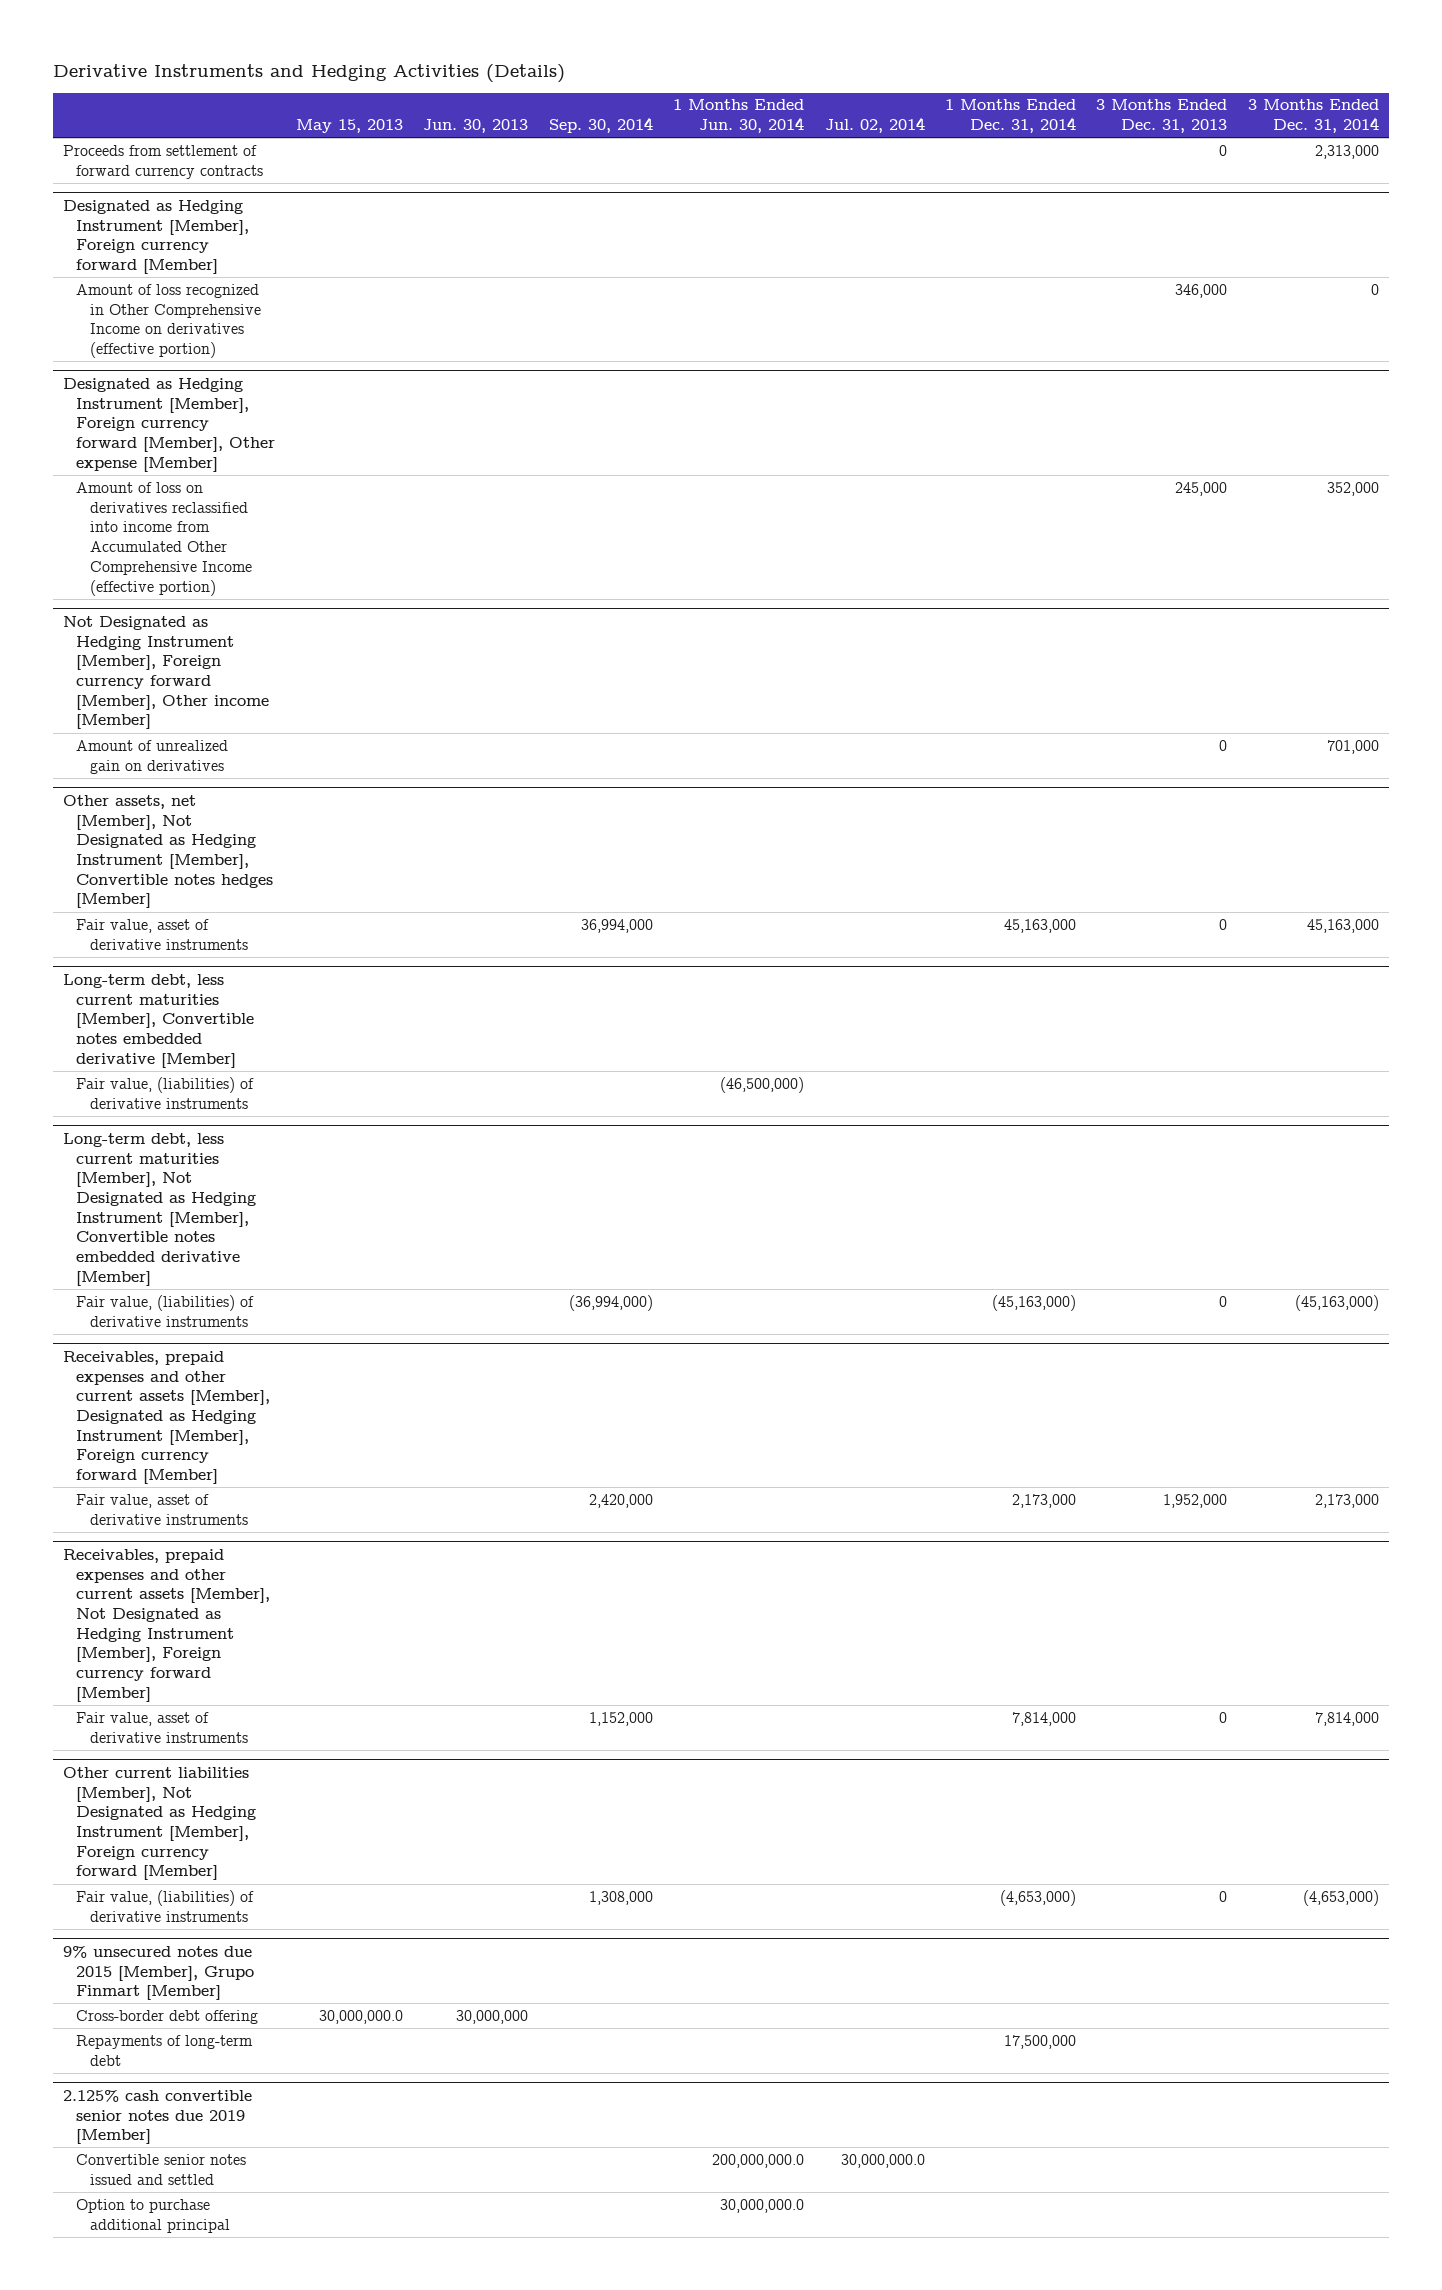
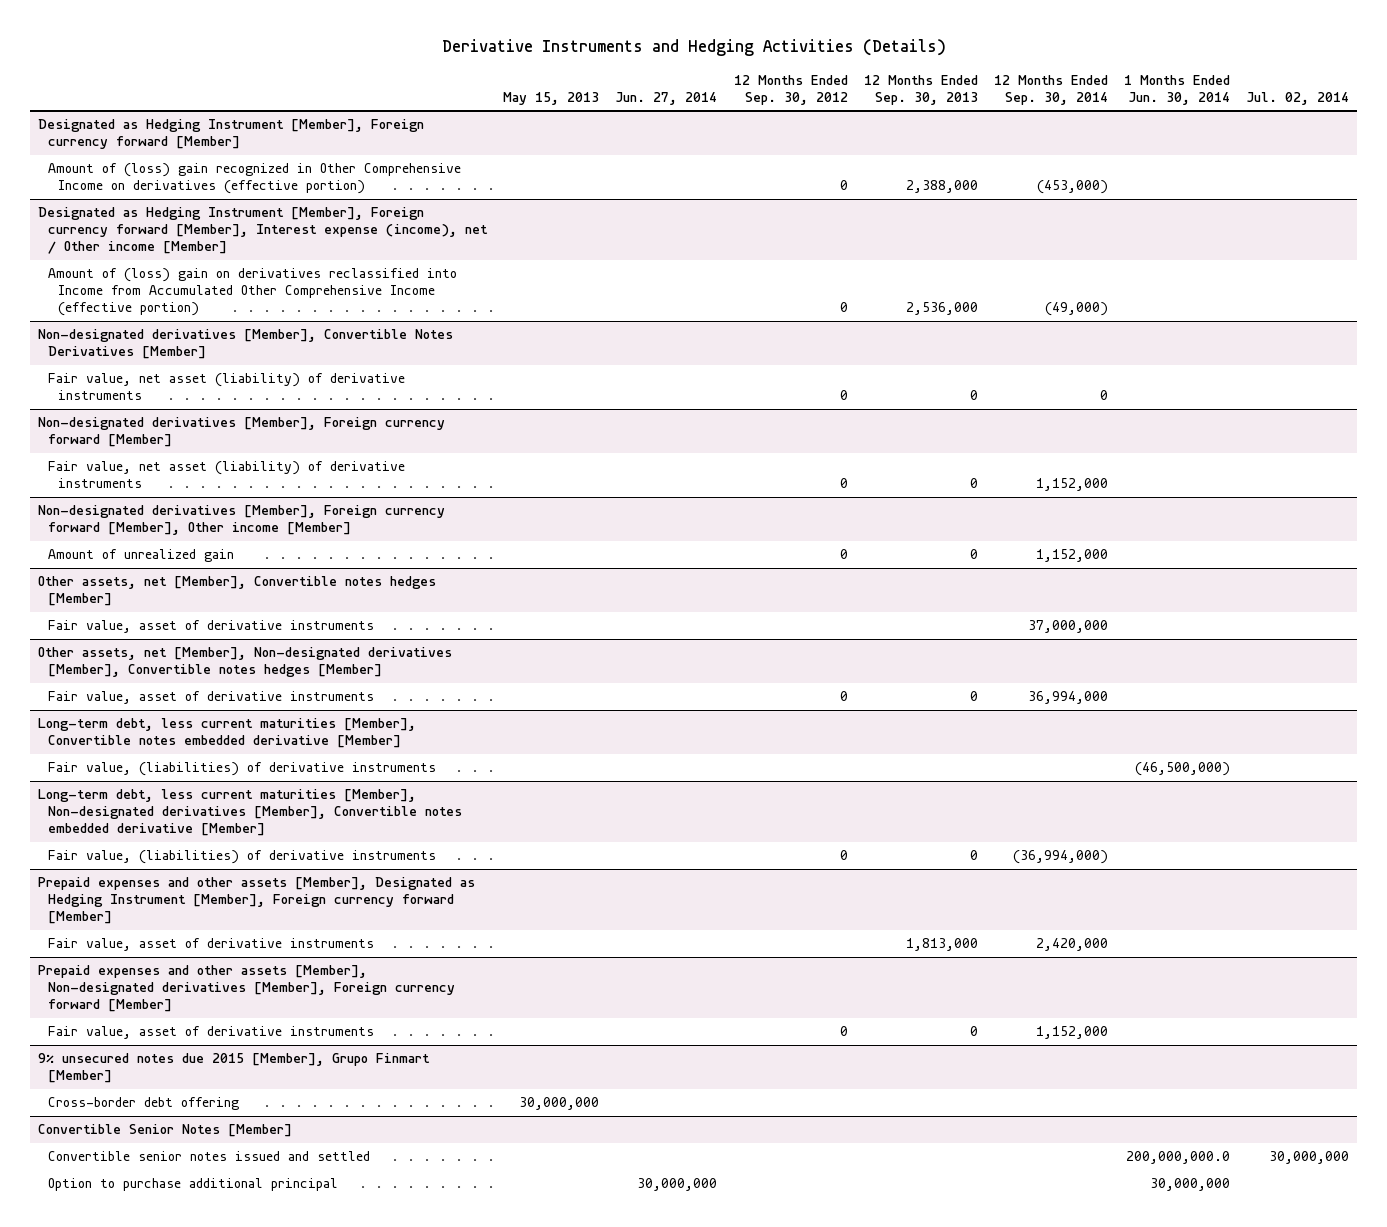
[423,119,529,134] Jun. 30, 2013 -> none
[548,117,653,134] Sep. 30, 2014 -> none
[944,99,1076,134] 1 Months Ended Dec. 31, 2014 -> none
[1096,99,1228,134] 3 Months Ended Dec. 31, 2013 -> none
[1247,99,1379,134] 3 Months Ended Dec. 31, 2014 -> none
none -> [615,91,718,105] Jun. 27, 2014
none -> [733,74,848,105] 12 Months Ended Sep. 30, 2012
none -> [863,74,978,105] 12 Months Ended Sep. 30, 2013
none -> [993,74,1108,105] 12 Months Ended Sep. 30, 2014
[62,144,264,179] Proceeds from settlement of forward currency contracts -> none
[76,283,261,359] Amount of loss recognized in Other Comprehensive Income on derivatives (effective portion) -> [48,163,462,195] Amount of (loss) gain recognized in Other Comprehensive Income on derivatives (effective portion)
[62,377,276,472] Designated as Hedging Instrument [Member], Foreign currency forward [Member], Other expense [Member] -> [38,207,489,255] Designated as Hedging Instrument [Member], Foreign currency forward [Member], Interest expense (income), net / Other income [Member]
[76,481,252,596] Amount of loss on derivatives reclassified into income from Accumulated Other Comprehensive Income (effective portion) -> [48,268,458,317] Amount of (loss) gain on derivatives reclassified into Income from Accumulated Other Comprehensive Income (effective portion)
none -> [38,329,454,360] Non-designated derivatives [Member], Convertible Notes Derivatives [Member]
none -> [48,373,406,401] Fair value, net asset (liability) of derivative instruments
none -> [38,417,446,448] Non-designated derivatives [Member], Foreign currency forward [Member]
none -> [48,461,406,489] Fair value, net asset (liability) of derivative instruments
[62,615,270,730] Not Designated as Hedging Instrument [Member], Foreign currency forward [Member], Other income [Member] -> [38,505,446,536] Non-designated derivatives [Member], Foreign currency forward [Member], Other income [Member]
[76,739,229,774] Amount of unrealized gain on derivatives -> [48,549,235,563] Amount of unrealized gain
[62,794,274,909] Other assets, net [Member], Not Designated as Hedging Instrument [Member], Convertible notes hedges [Member] -> [38,576,437,607] Other assets, net [Member], Convertible notes hedges [Member]
none -> [38,647,453,678] Other assets, net [Member], Non-designated derivatives [Member], Convertible notes hedges [Member]
none -> [48,691,375,705] Fair value, asset of derivative instruments
[62,1132,257,1286] Long-term debt, less current maturities [Member], Not Designated as Hedging Instrument [Member], Convertible notes embedded derivative [Member] -> [38,789,463,837] Long-term debt, less current maturities [Member], Non-designated derivatives [Member], Convertible notes embedded derivative [Member]
[62,1350,271,1485] Receivables, prepaid expenses and other current assets [Member], Designated as Hedging Instrument [Member], Foreign currency forward [Member] -> [38,877,476,925] Prepaid expenses and other assets [Member], Designated as Hedging Instrument [Member], Foreign currency forward [Member]
[62,1548,271,1702] Receivables, prepaid expenses and other current assets [Member], Not Designated as Hedging Instrument [Member], Foreign currency forward [Member] -> [38,965,456,1013] Prepaid expenses and other assets [Member], Non-designated derivatives [Member], Foreign currency forward [Member]
[62,1766,257,1881] Other current liabilities [Member], Not Designated as Hedging Instrument [Member], Foreign currency forward [Member] -> none
[76,1889,255,1922] Fair value, (liabilities) of derivative instruments -> none
[76,2034,254,2066] Repayments of long-term debt -> none
[318,2009,403,2024] 30,000,000.0 -> [519,1097,600,1111] 30,000,000
[62,2089,252,2145] 2.125% cash convertible senior notes due 2019 [Member] -> [38,1124,293,1138] Convertible Senior Notes [Member]
[840,2153,925,2168] 30,000,000.0 -> [1268,1151,1349,1165] 30,000,000
[720,2198,805,2213] 30,000,000.0 -> [1149,1178,1230,1192] 30,000,000

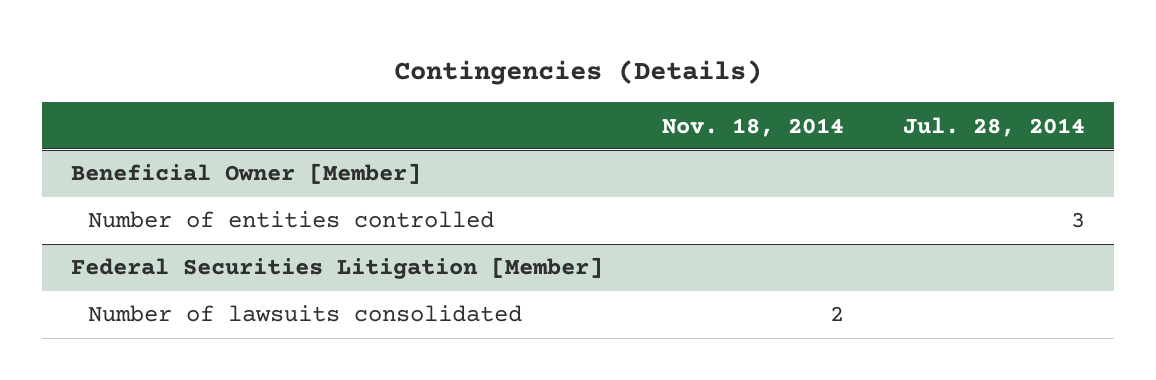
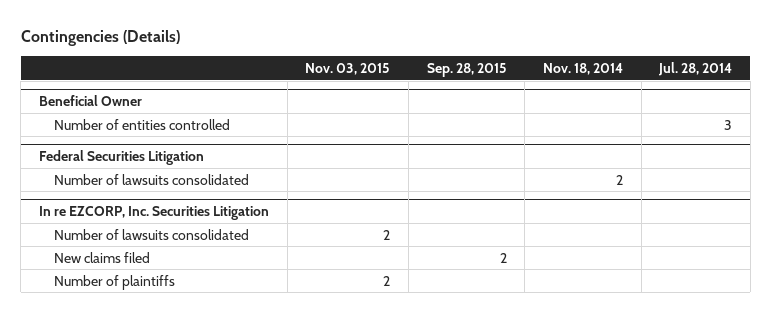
none -> [305,62,391,75] Nov. 03, 2015
none -> [426,62,507,77] Sep. 28, 2015
[71,163,422,185] Beneficial Owner [Member] -> [39,94,143,106] Beneficial Owner
[71,257,604,280] Federal Securities Litigation [Member] -> [39,149,205,165] Federal Securities Litigation
none -> [39,205,270,220] In re EZCORP, Inc. Securities Litigation
none -> [54,228,250,240] Number of lawsuits consolidated
none -> [54,251,151,263] New claims filed
none -> [54,274,176,290] Number of plaintiffs

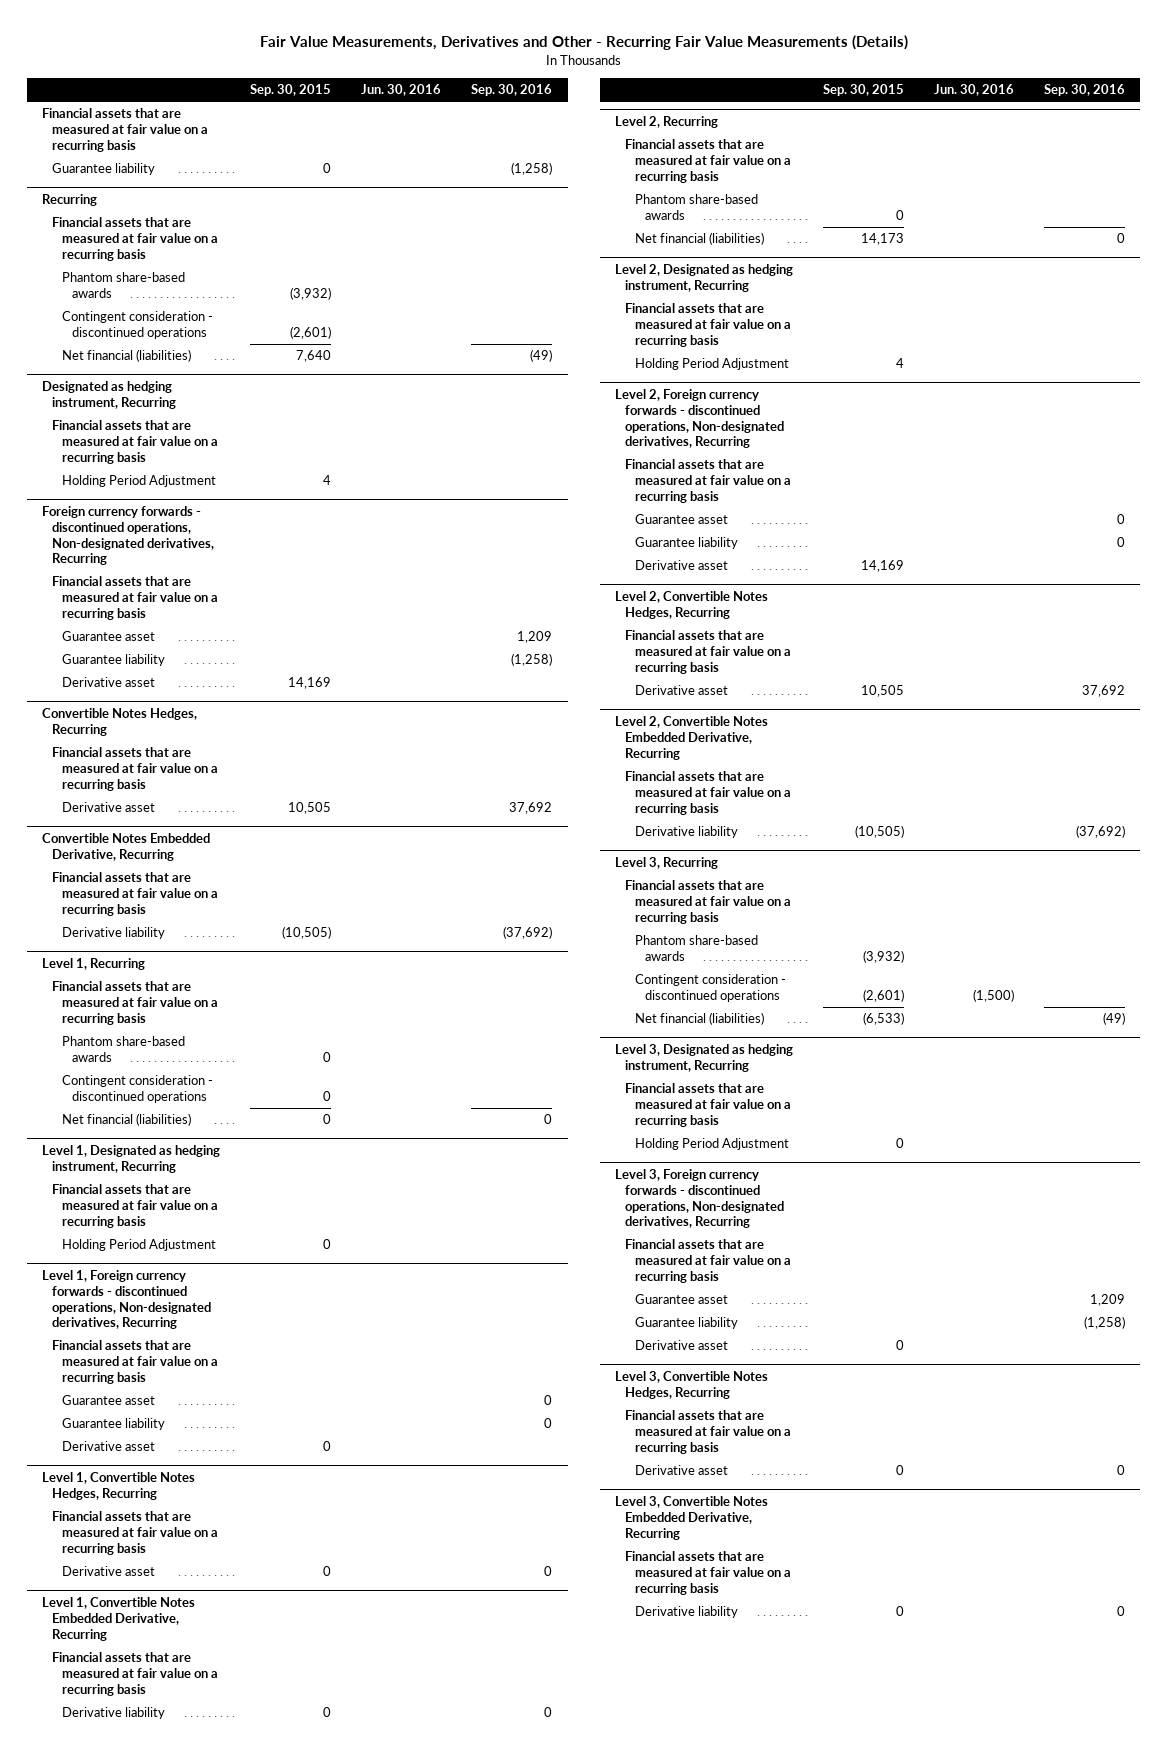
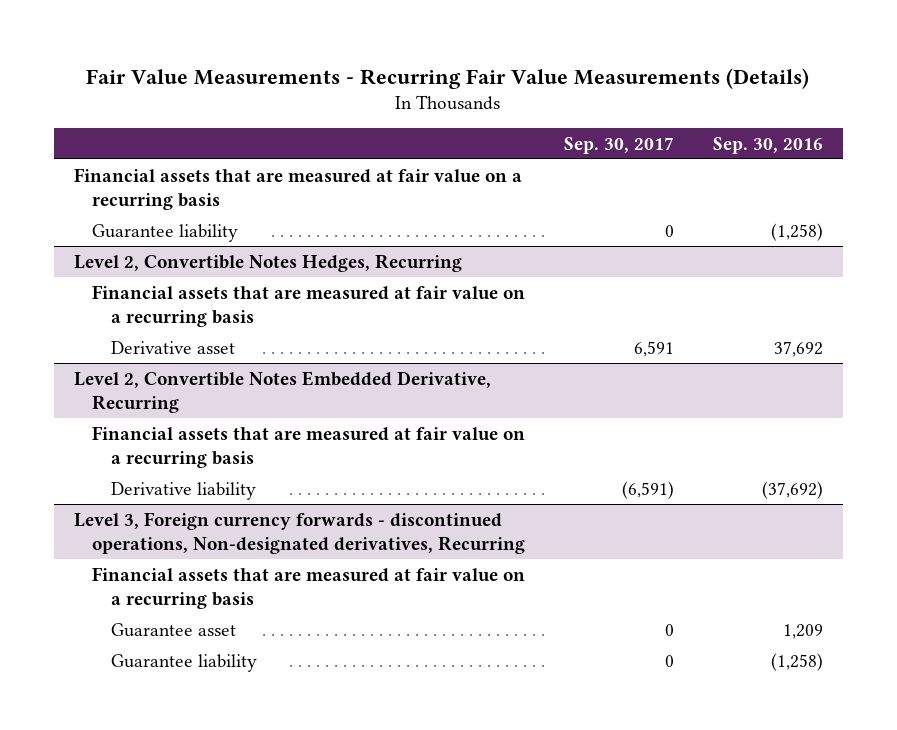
[259,35,908,51] Fair Value Measurements, Derivatives and Other - Recurring Fair Value Measurements (Details) -> [86,67,810,89] Fair Value Measurements - Recurring Fair Value Measurements (Details)
[250,84,332,97] Sep. 30, 2015 -> none
[361,84,442,97] Jun. 30, 2016 -> none
none -> [564,136,675,154] Sep. 30, 2017
[42,194,98,207] Recurring -> none
[51,217,218,261] Financial assets that are measured at fair value on a recurring basis -> none
[61,272,185,299] Phantom share-based awards -> none
[61,311,213,340] Contingent consideration - discontinued operations -> none
[61,349,191,363] Net financial (liabilities) -> none
[42,381,176,409] Designated as hedging instrument, Recurring -> none
[51,420,218,464] Financial assets that are measured at fair value on a recurring basis -> none
[61,475,216,488] Holding Period Adjustment -> none
[42,506,214,566] Foreign currency forwards - discontinued operations, Non-designated derivatives, Recurring -> none
[51,576,218,620] Financial assets that are measured at fair value on a recurring basis -> none
[61,631,155,642] Guarantee asset -> none
[61,654,165,667] Guarantee liability -> none
[61,677,155,688] Derivative asset -> none
[42,708,198,736] Convertible Notes Hedges, Recurring -> none
[51,747,218,791] Financial assets that are measured at fair value on a recurring basis -> none
[61,802,155,813] Derivative asset -> none
[42,833,211,861] Convertible Notes Embedded Derivative, Recurring -> none
[51,872,218,916] Financial assets that are measured at fair value on a recurring basis -> none
[61,927,165,940] Derivative liability -> none
[42,958,146,971] Level 1, Recurring -> none
[51,981,218,1025] Financial assets that are measured at fair value on a recurring basis -> none
[61,1036,185,1063] Phantom share-based awards -> none
[61,1075,213,1104] Contingent consideration - discontinued operations -> none
[61,1113,191,1127] Net financial (liabilities) -> none
[42,1145,221,1173] Level 1, Designated as hedging instrument, Recurring -> none
[51,1184,218,1228] Financial assets that are measured at fair value on a recurring basis -> none
[61,1239,216,1252] Holding Period Adjustment -> none
[42,1270,211,1330] Level 1, Foreign currency forwards - discontinued operations, Non-designated derivatives, Recurring -> none
[51,1340,218,1384] Financial assets that are measured at fair value on a recurring basis -> none
[61,1395,155,1406] Guarantee asset -> none
[61,1418,165,1431] Guarantee liability -> none
[61,1441,155,1452] Derivative asset -> none
[42,1472,196,1500] Level 1, Convertible Notes Hedges, Recurring -> none
[51,1511,218,1555] Financial assets that are measured at fair value on a recurring basis -> none
[61,1566,155,1577] Derivative asset -> none
[42,1597,196,1641] Level 1, Convertible Notes Embedded Derivative, Recurring -> none
[51,1652,218,1696] Financial assets that are measured at fair value on a recurring basis -> none
[61,1707,165,1720] Derivative liability -> none
[615,116,719,129] Level 2, Recurring -> none
[624,139,791,183] Financial assets that are measured at fair value on a recurring basis -> none
[634,194,758,221] Phantom share-based awards -> none
[634,232,764,246] Net financial (liabilities) -> none
[615,264,794,292] Level 2, Designated as hedging instrument, Recurring -> none
[624,303,791,347] Financial assets that are measured at fair value on a recurring basis -> none
[634,358,789,371] Holding Period Adjustment -> none
[615,389,784,449] Level 2, Foreign currency forwards - discontinued operations, Non-designated derivatives, Recurring -> none
[624,459,791,503] Financial assets that are measured at fair value on a recurring basis -> none
[634,514,728,525] Guarantee asset -> none
[634,537,738,550] Guarantee liability -> none
[634,560,728,571] Derivative asset -> none
[615,857,719,870] Level 3, Recurring -> none
[624,880,791,924] Financial assets that are measured at fair value on a recurring basis -> none
[634,935,758,962] Phantom share-based awards -> none
[634,974,786,1003] Contingent consideration - discontinued operations -> none
[634,1012,764,1026] Net financial (liabilities) -> none
[615,1044,794,1072] Level 3, Designated as hedging instrument, Recurring -> none
[624,1083,791,1127] Financial assets that are measured at fair value on a recurring basis -> none
[634,1138,789,1151] Holding Period Adjustment -> none
[634,1340,728,1351] Derivative asset -> none
[615,1371,769,1399] Level 3, Convertible Notes Hedges, Recurring -> none
[624,1410,791,1454] Financial assets that are measured at fair value on a recurring basis -> none
[634,1465,728,1476] Derivative asset -> none
[615,1496,769,1540] Level 3, Convertible Notes Embedded Derivative, Recurring -> none
[624,1551,791,1595] Financial assets that are measured at fair value on a recurring basis -> none
[634,1606,738,1619] Derivative liability -> none

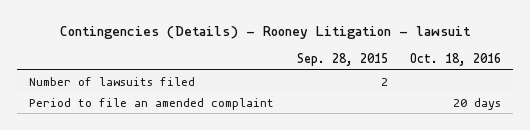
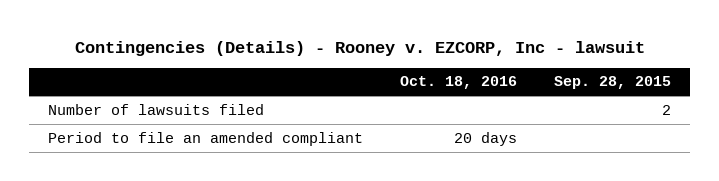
[60,26,472,40] Contingencies (Details) - Rooney Litigation - lawsuit -> [74,40,645,56] Contingencies (Details) - Rooney v. EZCORP, Inc - lawsuit
[28,97,274,110] Period to file an amended complaint -> [48,131,364,146] Period to file an amended compliant

